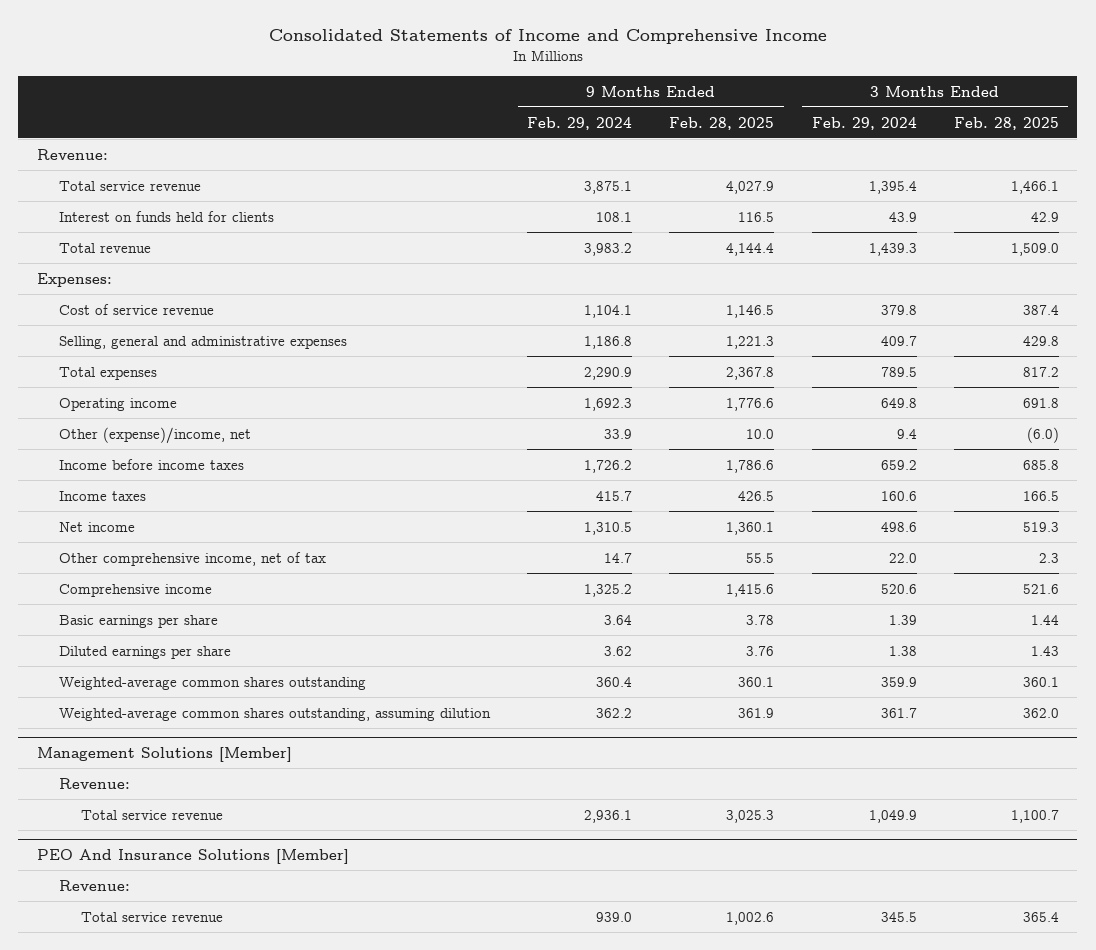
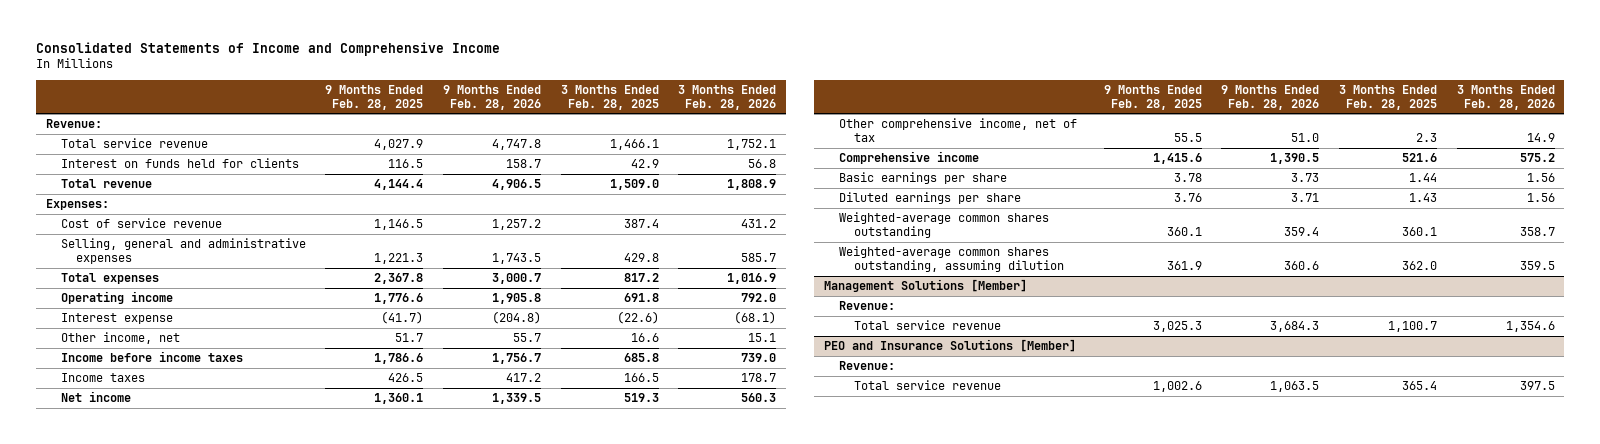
[527,116,633,130] Feb. 29, 2024 -> none
[811,116,917,130] Feb. 29, 2024 -> none
none -> [442,84,541,110] 9 Months Ended Feb. 28, 2026
none -> [678,84,777,110] 3 Months Ended Feb. 28, 2026
none -> [60,313,173,325] Interest expense
[58,426,251,444] Other (expense)/income, net -> [60,332,180,345] Other income, net
[746,428,775,439] 10.0 -> [395,333,424,343] 51.7
[1026,426,1059,443] (6.0) -> [630,333,659,343] 16.6
[36,849,349,865] PEO And Insurance Solutions [Member] -> [823,339,1076,353] PEO and Insurance Solutions [Member]

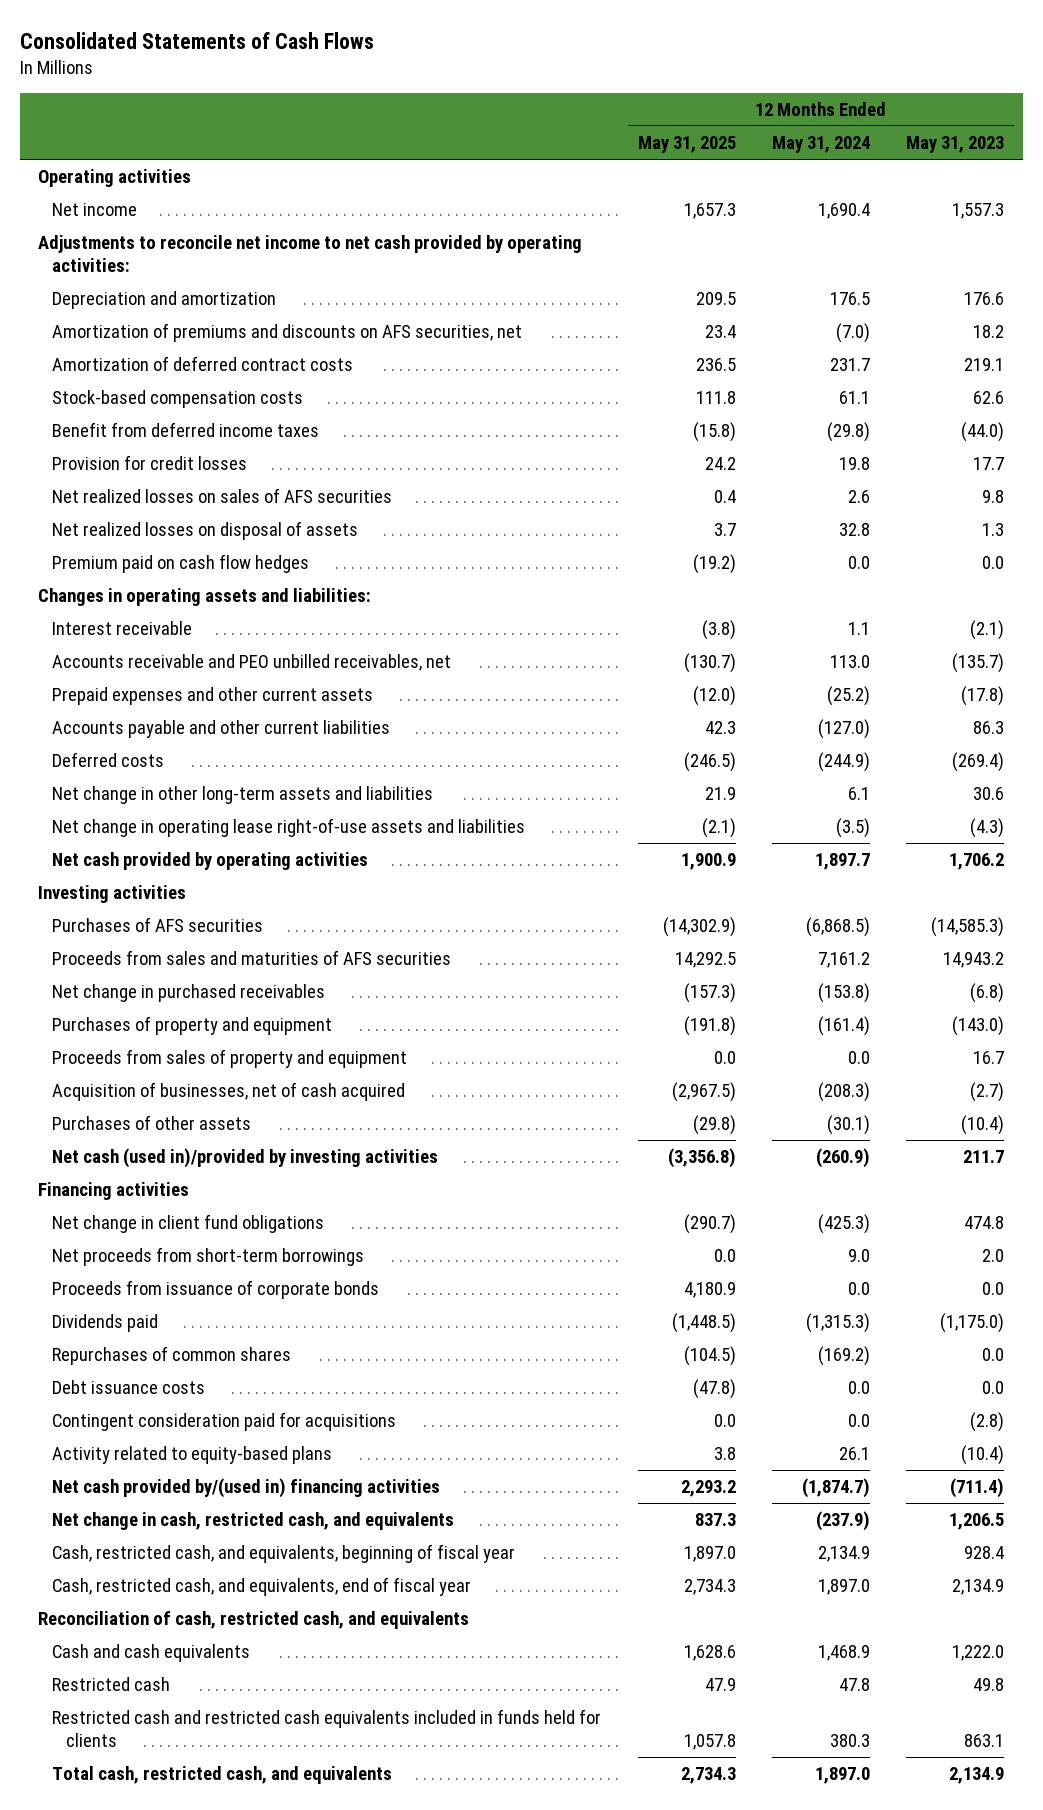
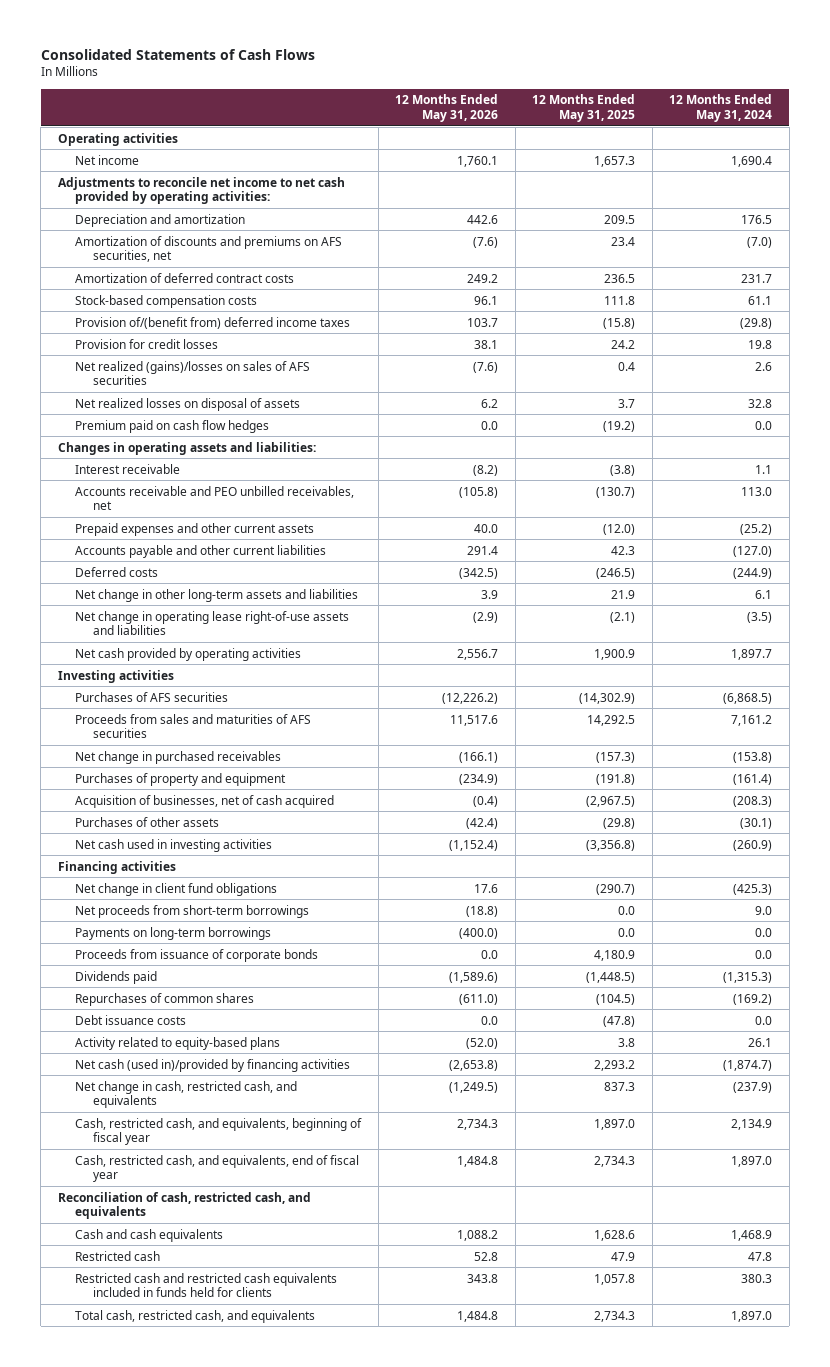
[906,136,1005,154] May 31, 2023 -> none
none -> [395,94,499,123] 12 Months Ended May 31, 2026
[52,323,523,343] Amortization of premiums and discounts on AFS securities, net -> [75,235,343,263] Amortization of discounts and premiums on AFS securities, net
[52,422,320,438] Benefit from deferred income taxes -> [75,316,351,329] Provision of/(benefit from) deferred income taxes
[52,488,393,504] Net realized losses on sales of AFS securities -> [75,360,311,386] Net realized (gains)/losses on sales of AFS securities
[52,1049,408,1069] Proceeds from sales of property and equipment -> none
[52,1148,439,1169] Net cash (used in)/provided by investing activities -> [75,838,273,852] Net cash used in investing activities
none -> [75,926,272,940] Payments on long-term borrowings
[52,1412,397,1432] Contingent consideration paid for acquisitions -> none
[52,1478,441,1499] Net cash provided by/(used in) financing activities -> [75,1058,351,1072] Net cash (used in)/provided by financing activities

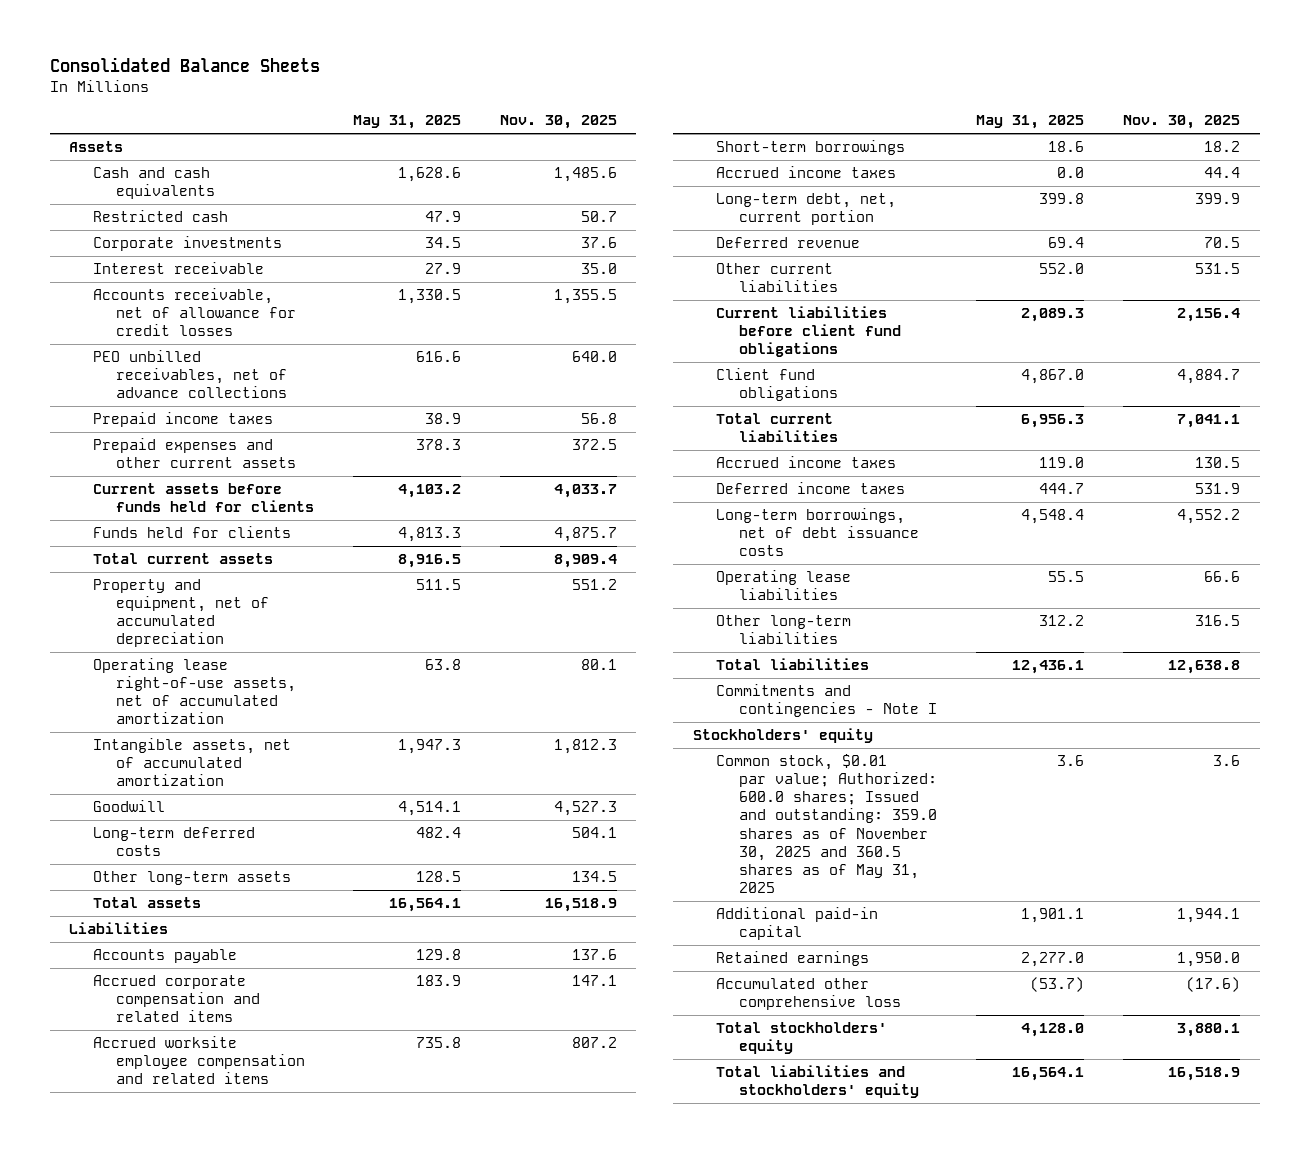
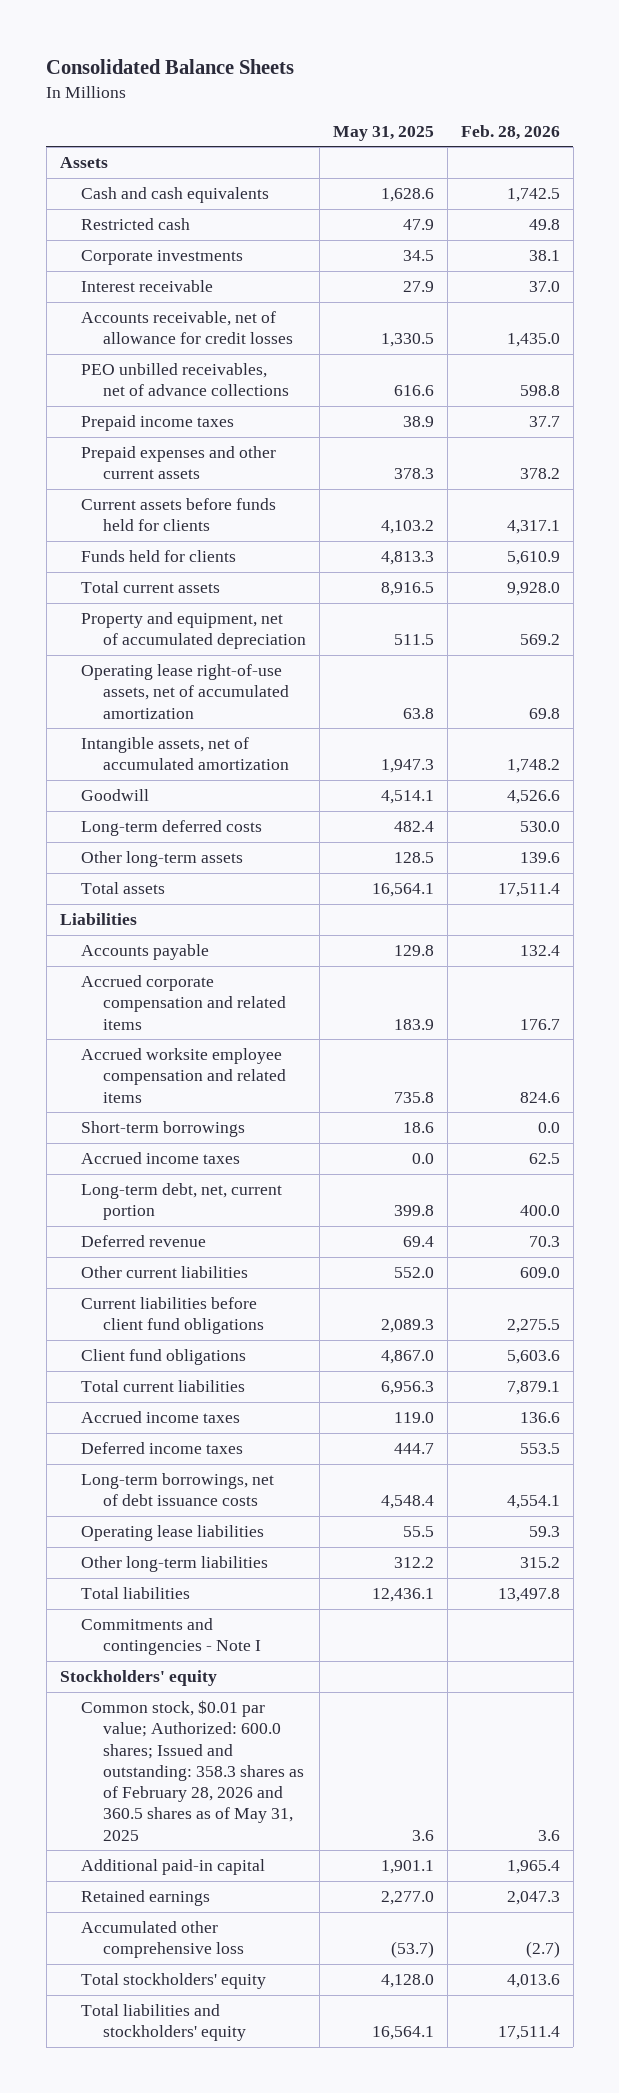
[499,115,617,130] Nov. 30, 2025 -> none
none -> [460,124,560,140] Feb. 28, 2026
[716,754,938,893] Common stock, $0.01 par value; Authorized: 600.0 shares; Issued and outstanding: 359.0 shares as of November 30, 2025 and 360.5 shares as of May 31, 2025 -> [81,1700,305,1841] Common stock, $0.01 par value; Authorized: 600.0 shares; Issued and outstanding: 358.3 shares as of February 28, 2026 and 360.5 shares as of May 31, 2025

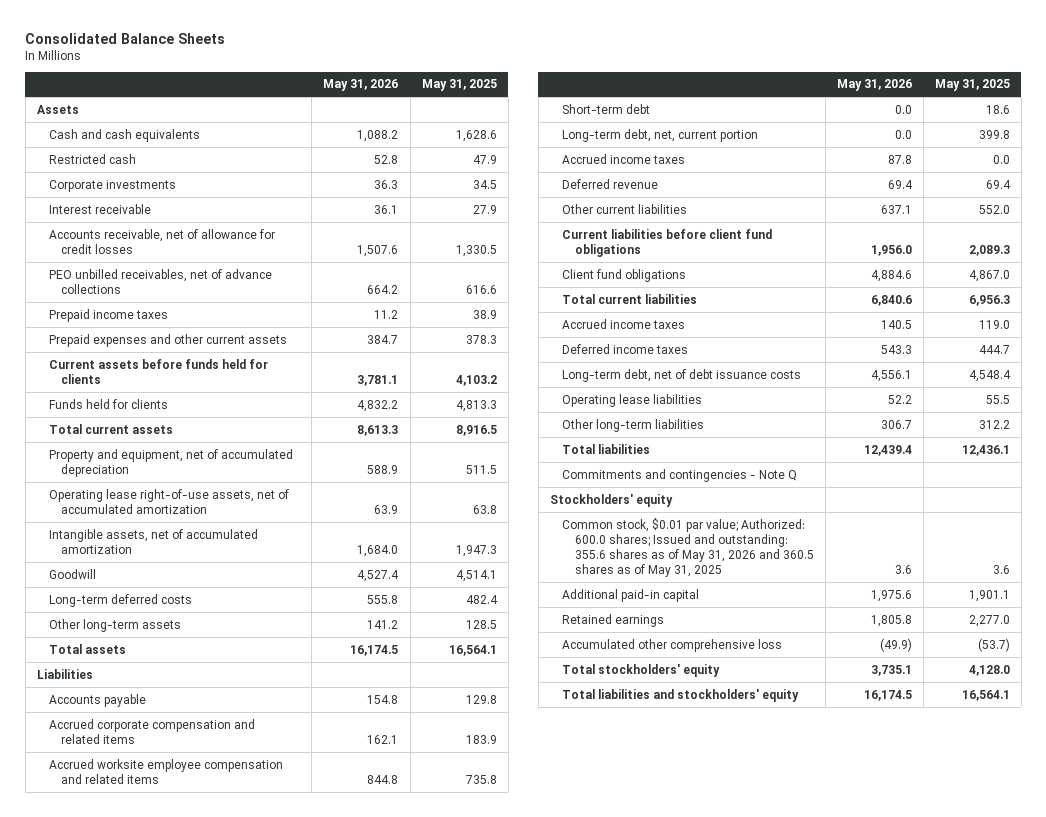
[460,124,560,140] Feb. 28, 2026 -> none
none -> [323,79,399,92] May 31, 2026
[81,1121,246,1138] Short-term borrowings -> [562,103,651,114] Short-term debt
[81,1152,241,1165] Accrued income taxes -> [562,153,686,164] Accrued income taxes
[81,1473,275,1507] Long-term borrowings, net of debt issuance costs -> [562,368,802,382] Long-term debt, net of debt issuance costs
[81,1618,262,1656] Commitments and contingencies - Note I -> [562,468,798,482] Commitments and contingencies - Note Q
[81,1700,305,1841] Common stock, $0.01 par value; Authorized: 600.0 shares; Issued and outstanding: 358.3 shares as of February 28, 2026 and 360.5 shares as of May 31, 2025 -> [562,517,814,578] Common stock, $0.01 par value; Authorized: 600.0 shares; Issued and outstanding: 355.6 shares as of May 31, 2026 and 360.5 shares as of May 31, 2025

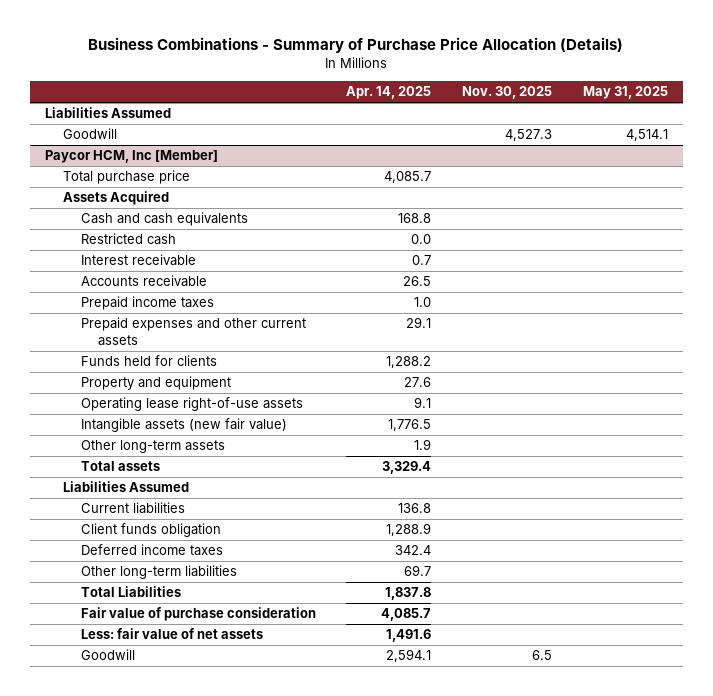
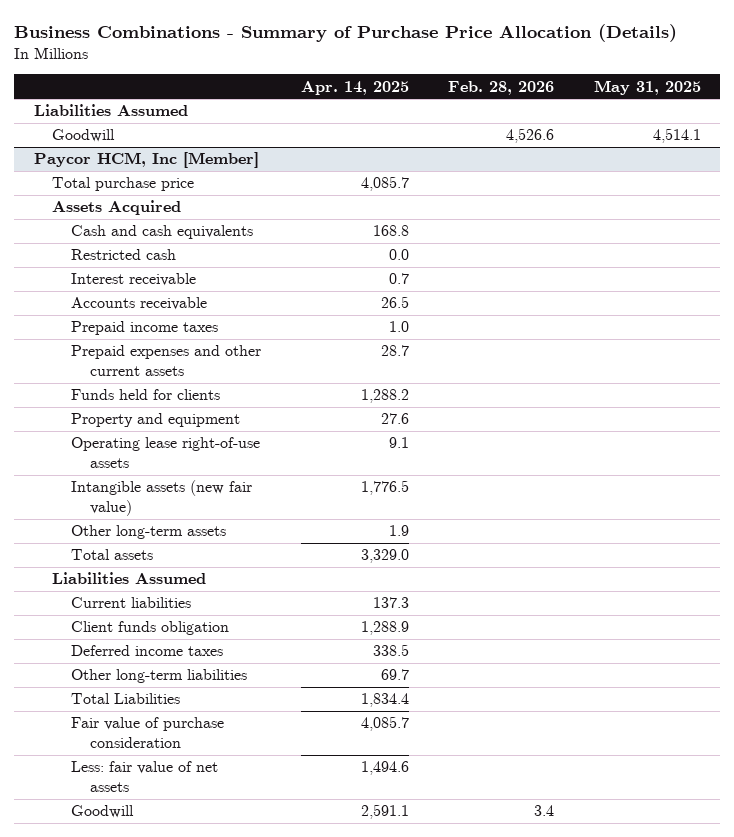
[461,86,552,100] Nov. 30, 2025 -> none
none -> [448,80,555,95] Feb. 28, 2026
[406,317,432,329] 29.1 -> [380,345,409,357] 28.7
[382,461,432,475] 3,329.4 -> [360,549,409,564] 3,329.0
[398,503,432,514] 136.8 -> [372,597,409,609] 137.3
[395,545,432,556] 342.4 -> [372,644,409,657] 338.5
[385,587,432,601] 1,837.8 -> [360,693,409,708] 1,834.4
[386,629,432,643] 1,491.6 -> [360,761,409,776] 1,494.6
[386,649,432,663] 2,594.1 -> [360,804,409,820] 2,591.1

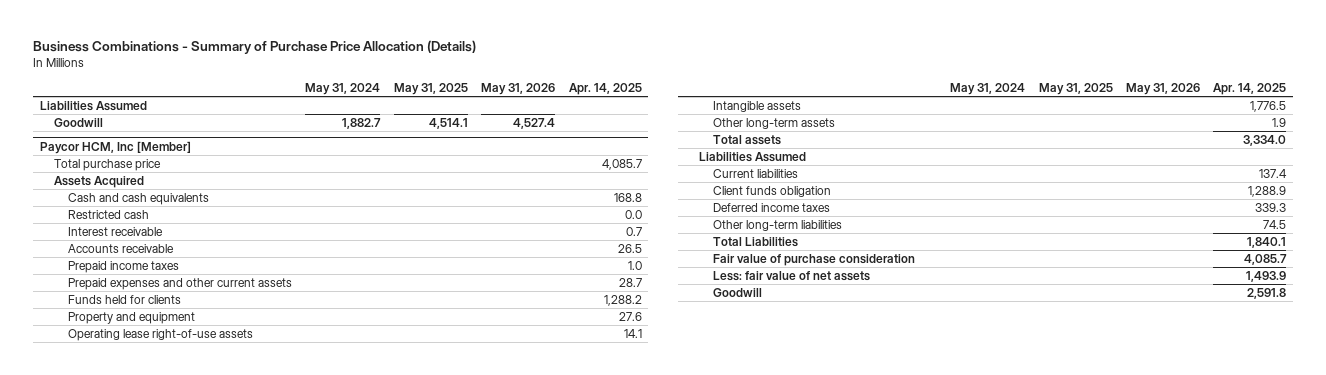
[448,80,555,95] Feb. 28, 2026 -> none
none -> [305,83,381,96] May 31, 2024
none -> [481,83,556,96] May 31, 2026
[388,437,409,449] 9.1 -> [623,328,642,338] 14.1
[71,480,253,517] Intangible assets (new fair value) -> [712,100,801,112] Intangible assets
[360,549,409,564] 3,329.0 -> [1243,134,1287,146] 3,334.0
[372,597,409,609] 137.3 -> [1259,168,1288,178] 137.4
[372,644,409,657] 338.5 -> [1255,202,1287,212] 339.3
[380,669,409,681] 69.7 -> [1263,219,1287,229] 74.5
[360,693,409,708] 1,834.4 -> [1247,236,1287,248] 1,840.1
[360,761,409,776] 1,494.6 -> [1246,270,1287,282] 1,493.9
[360,804,409,820] 2,591.1 -> [1247,287,1287,299] 2,591.8

